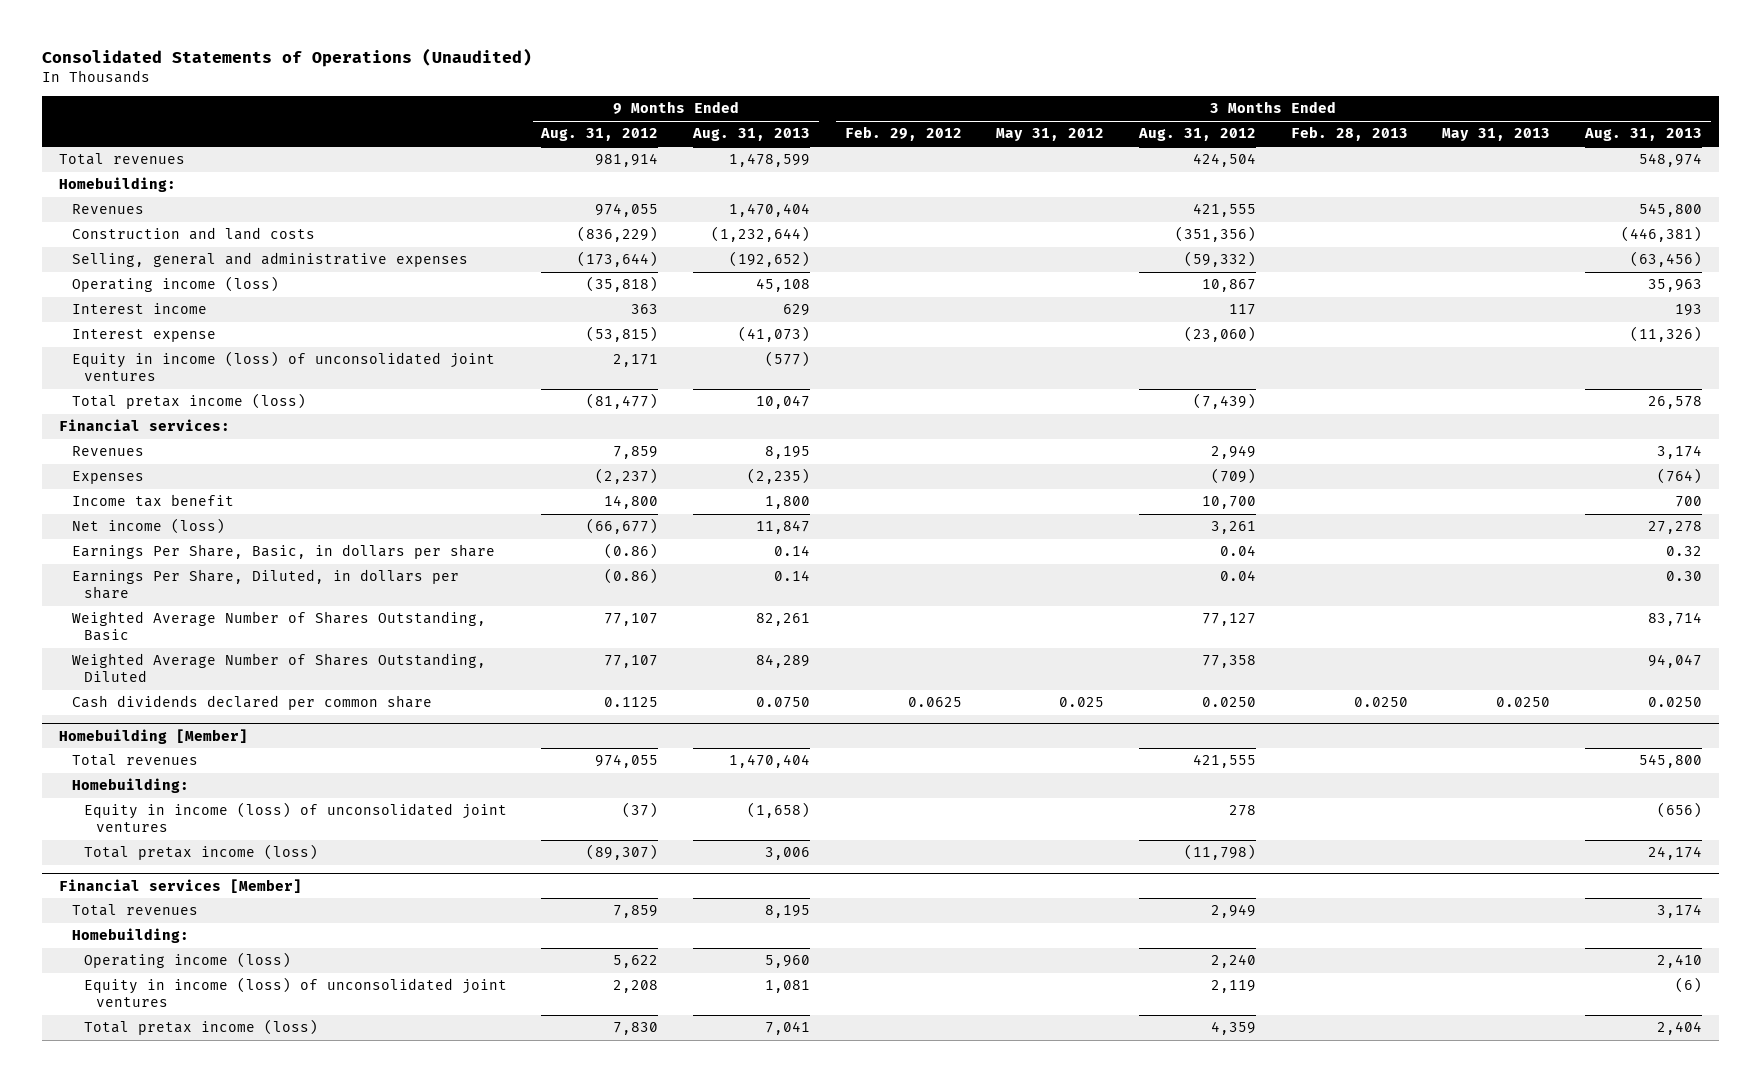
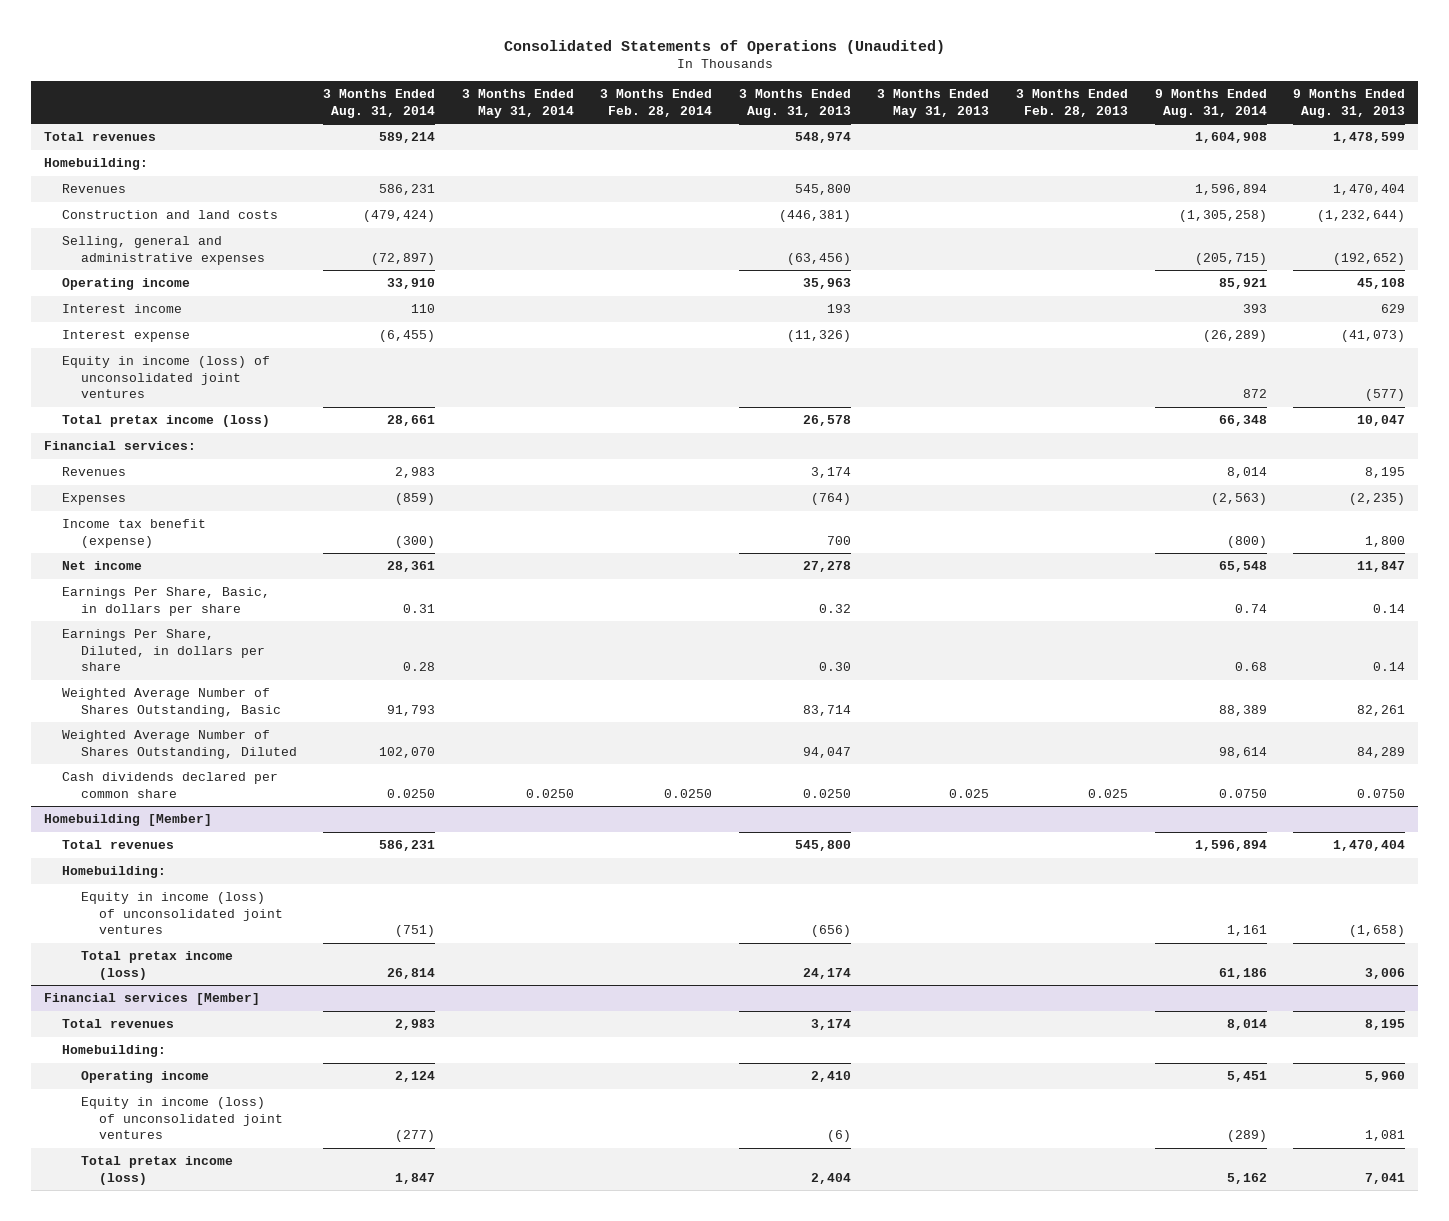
[540,128,659,142] Aug. 31, 2012 -> none
[844,126,962,142] Feb. 29, 2012 -> none
[996,128,1105,142] May 31, 2012 -> none
[1138,128,1257,142] Aug. 31, 2012 -> none
none -> [323,89,436,118] 3 Months Ended Aug. 31, 2014
none -> [461,89,574,118] 3 Months Ended May 31, 2014
none -> [600,89,713,117] 3 Months Ended Feb. 28, 2014
none -> [1154,89,1267,118] 9 Months Ended Aug. 31, 2014
[71,276,279,293] Operating income (loss) -> [62,278,191,291] Operating income
[71,494,234,508] Income tax benefit -> [62,519,207,548] Income tax benefit (expense)
[71,518,225,535] Net income (loss) -> [62,561,143,571] Net income
[1353,697,1408,708] 0.0250 -> [1087,788,1128,798] 0.025
[1496,697,1551,708] 0.0250 -> [949,788,990,798] 0.025
[83,952,291,969] Operating income (loss) -> [80,1071,209,1084] Operating income

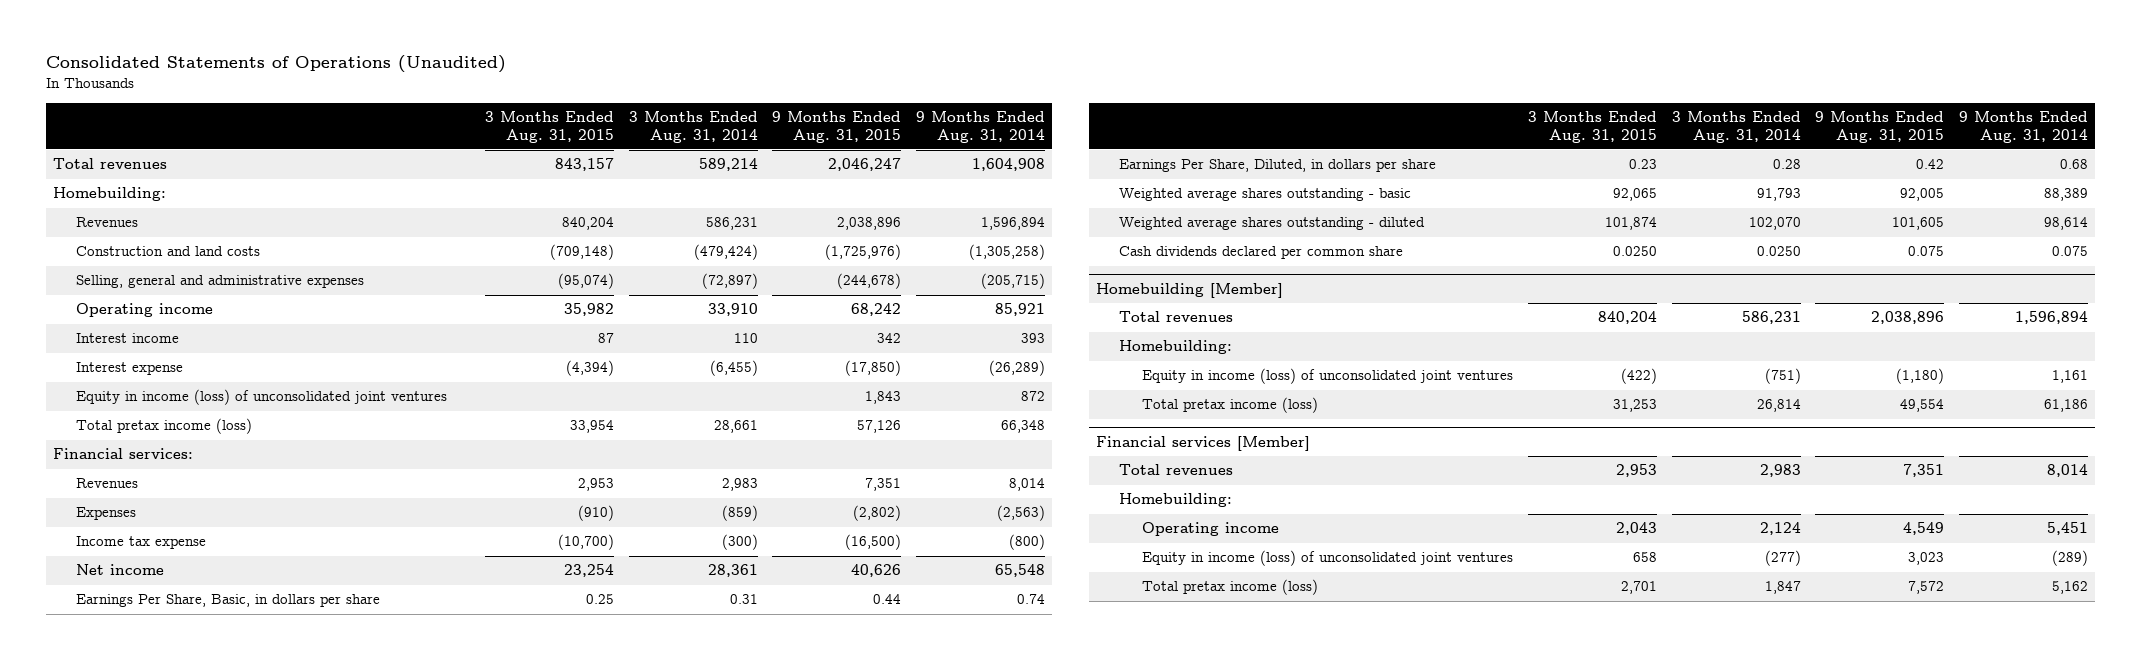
[461,89,574,118] 3 Months Ended May 31, 2014 -> none
[600,89,713,117] 3 Months Ended Feb. 28, 2014 -> none
[738,89,851,118] 3 Months Ended Aug. 31, 2013 -> none
[877,89,990,118] 3 Months Ended May 31, 2013 -> none
[1015,89,1128,117] 3 Months Ended Feb. 28, 2013 -> none
[1293,89,1406,118] 9 Months Ended Aug. 31, 2013 -> none
none -> [484,110,614,143] 3 Months Ended Aug. 31, 2015
none -> [772,110,902,143] 9 Months Ended Aug. 31, 2015
[62,519,207,548] Income tax benefit (expense) -> [76,536,207,550] Income tax expense
[62,688,281,717] Weighted Average Number of Shares Outstanding, Basic -> [1119,188,1412,202] Weighted average shares outstanding - basic
[62,730,297,759] Weighted Average Number of Shares Outstanding, Diluted -> [1119,217,1426,231] Weighted average shares outstanding - diluted
[1218,788,1267,798] 0.0750 -> [2052,246,2089,257] 0.075

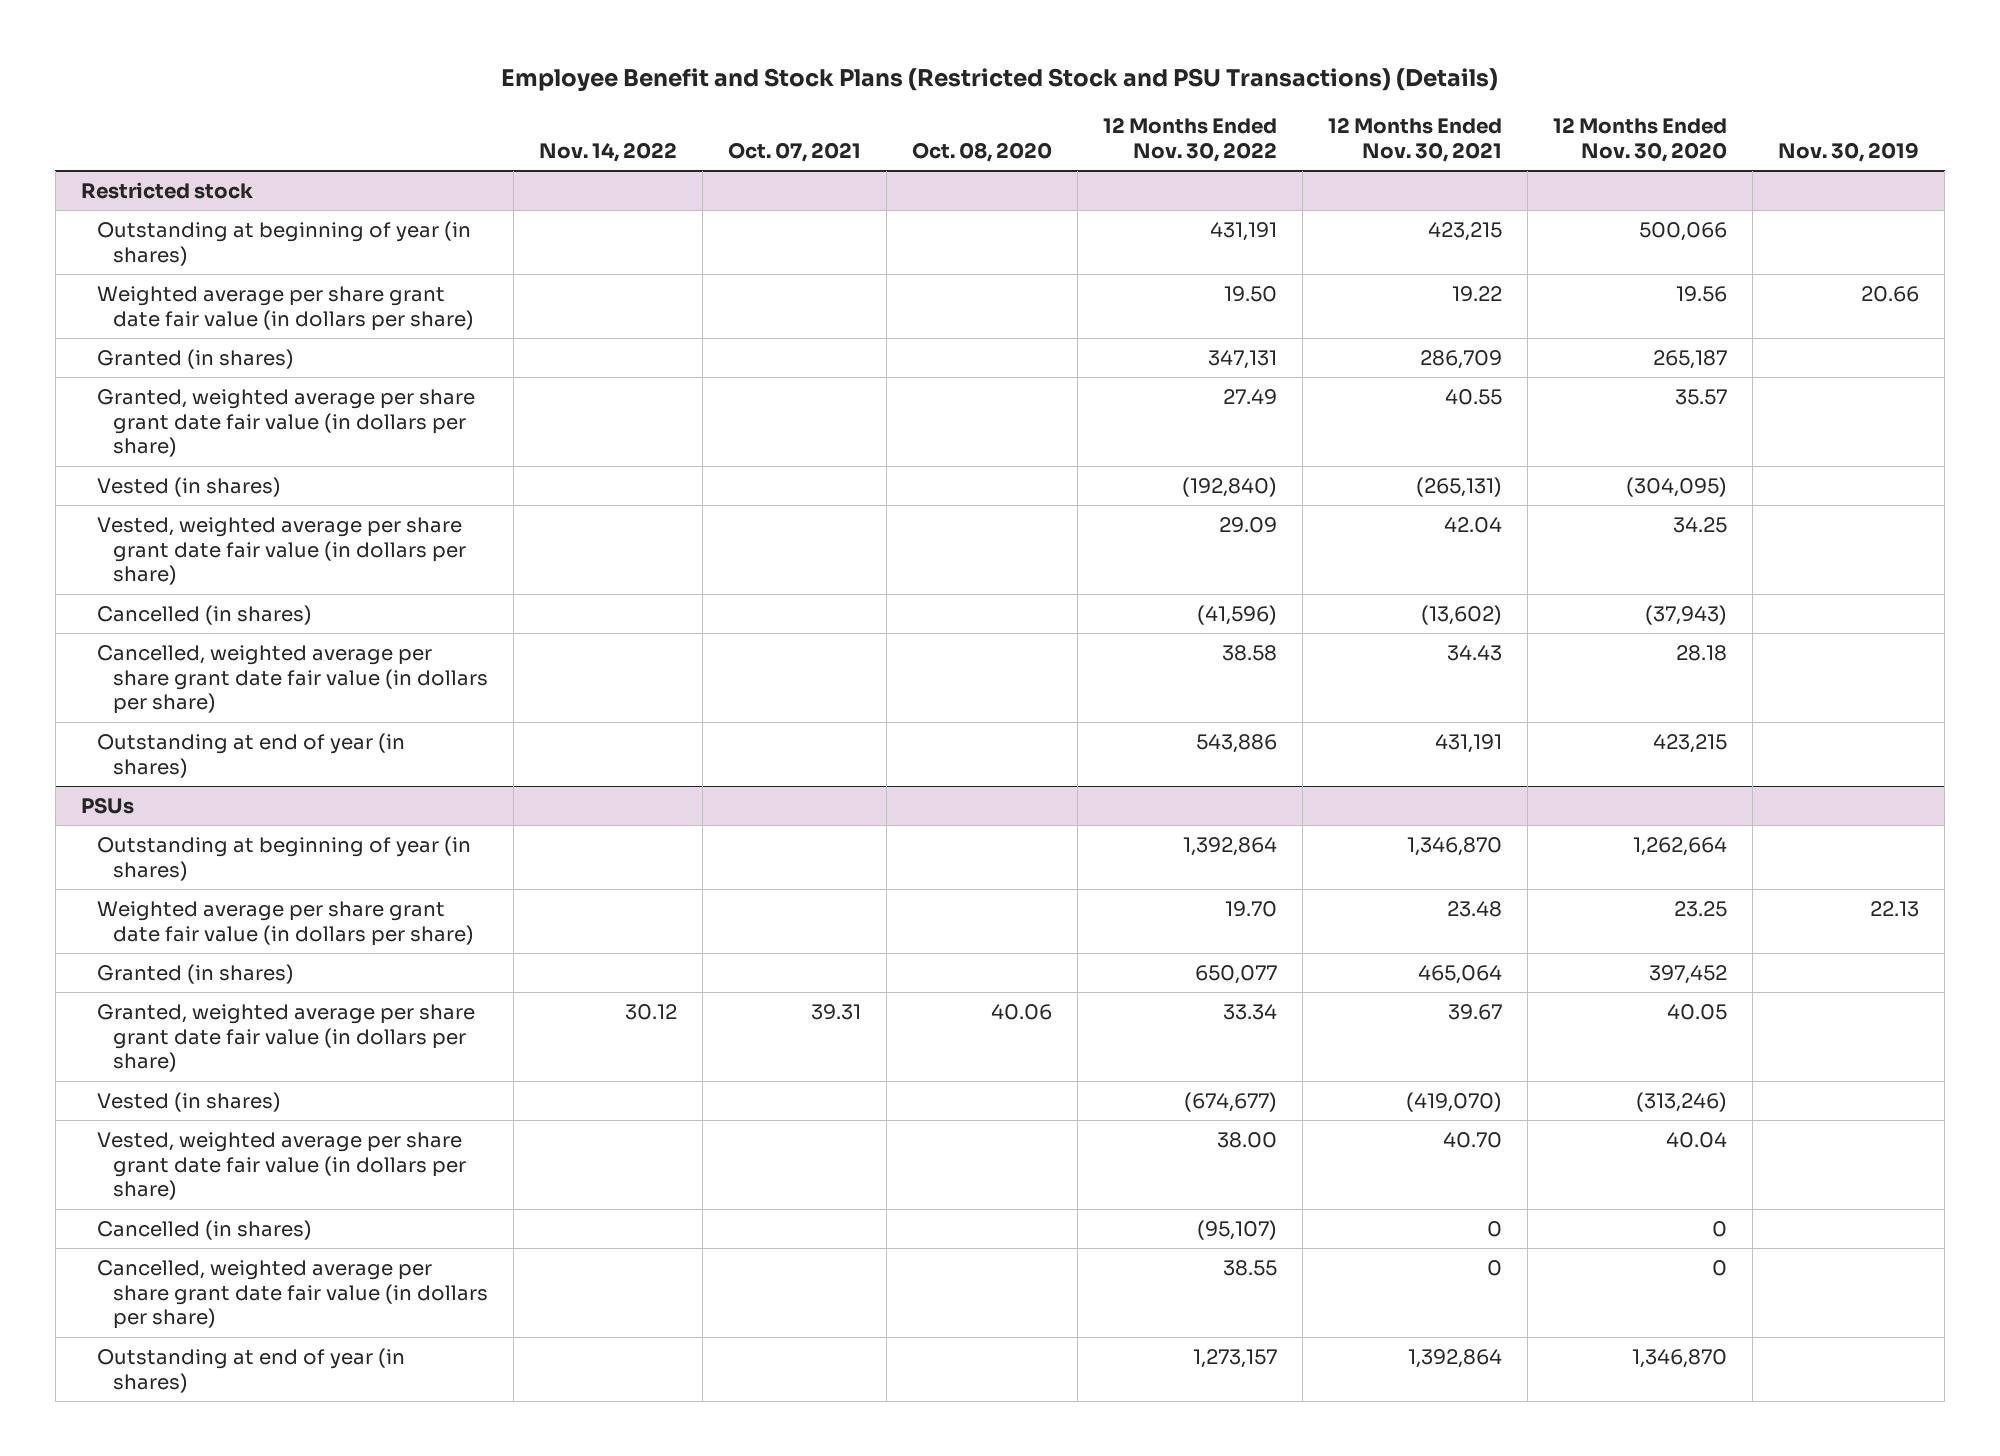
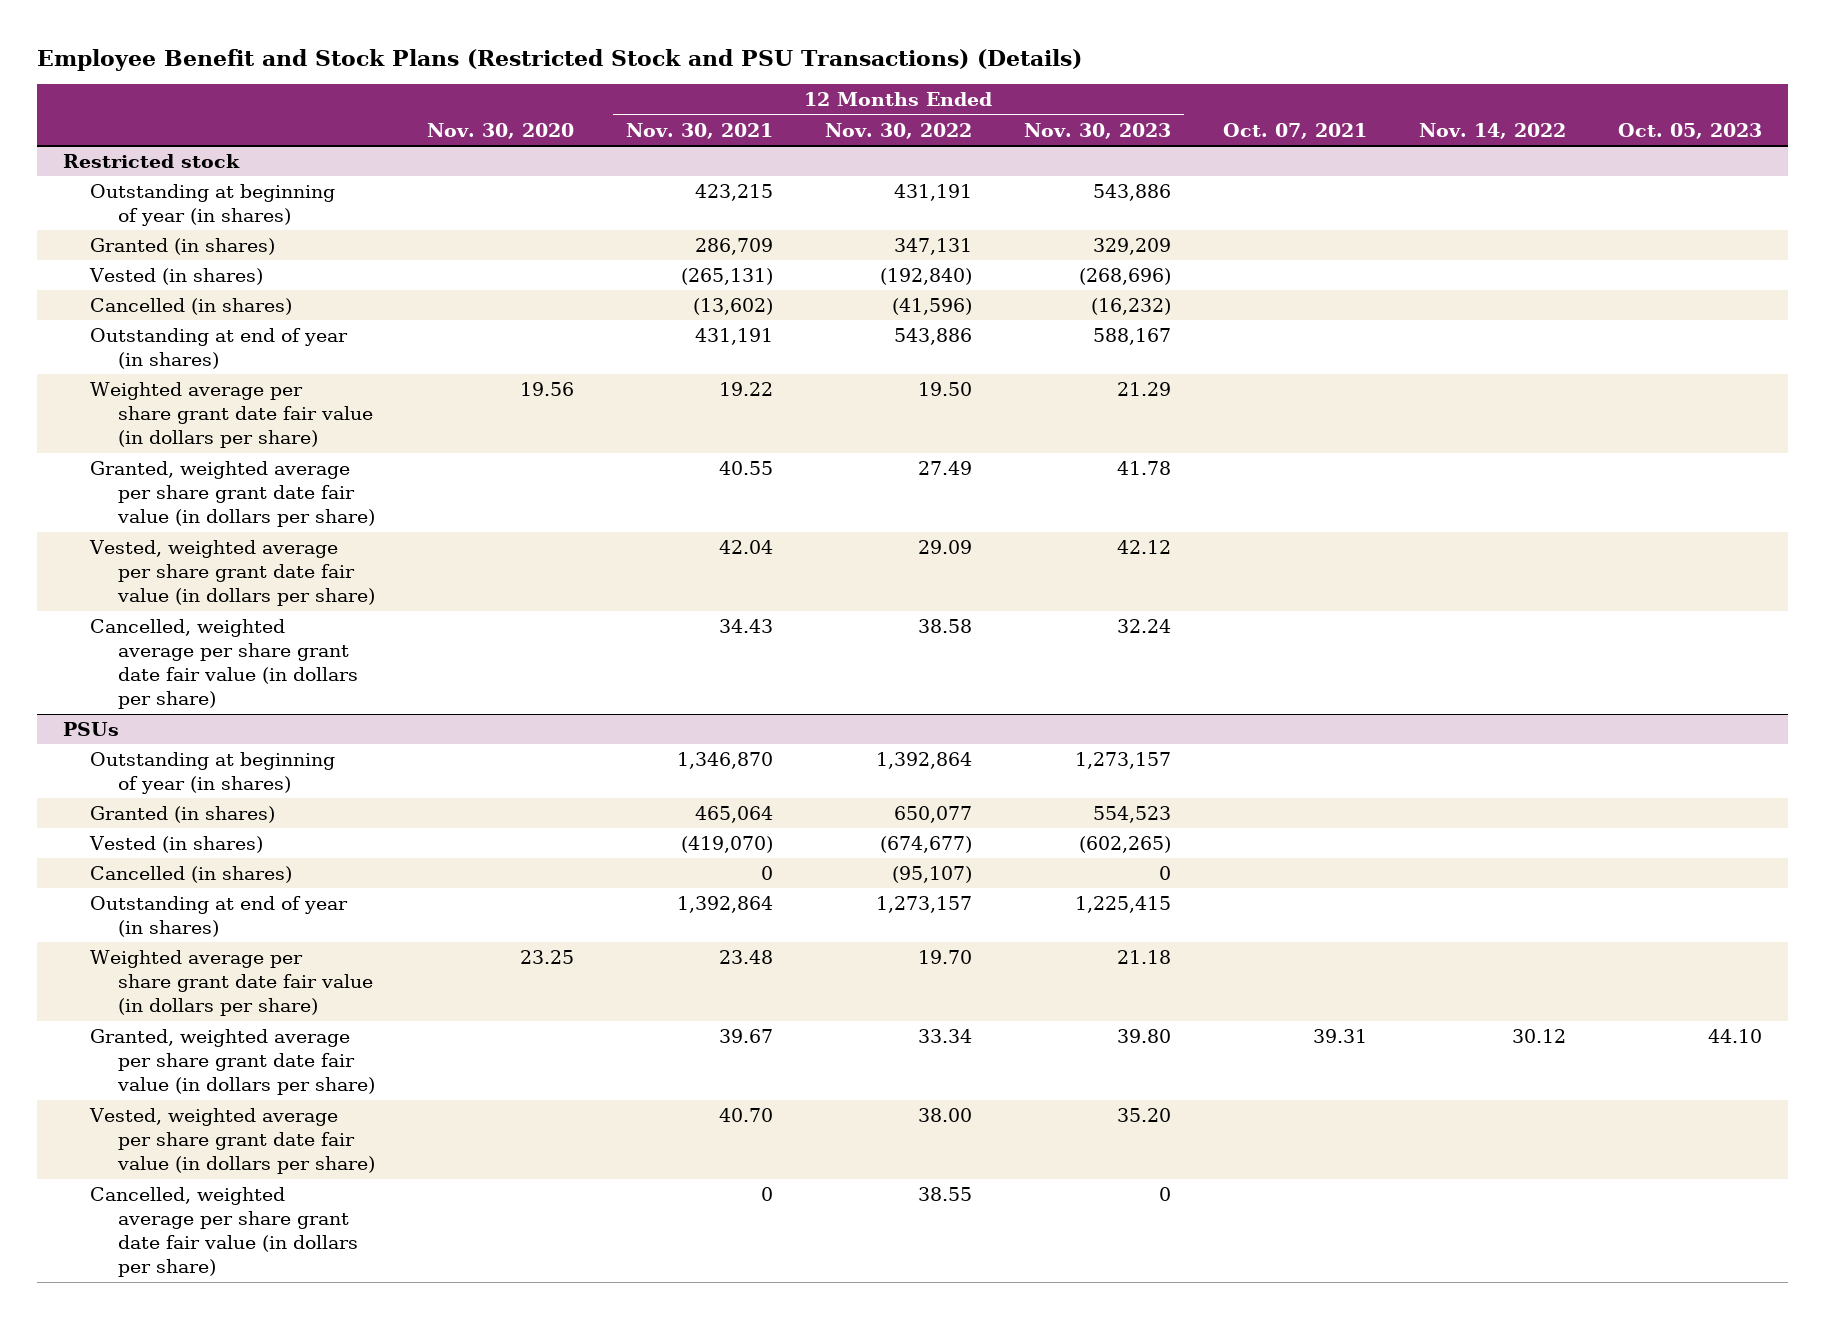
[912,141,1053,162] Oct. 08, 2020 -> none
[1553,117,1728,162] 12 Months Ended Nov. 30, 2020 -> none
[1778,141,1920,162] Nov. 30, 2019 -> none
none -> [426,122,574,139] Nov. 30, 2020
none -> [1024,122,1172,139] Nov. 30, 2023
none -> [1618,122,1763,139] Oct. 05, 2023
[96,285,475,331] Weighted average per share grant date fair value (in dollars per share) -> [90,381,373,449] Weighted average per share grant date fair value (in dollars per share)
[96,388,475,458] Granted, weighted average per share grant date fair value (in dollars per share) -> [90,460,375,528] Granted, weighted average per share grant date fair value (in dollars per share)
[96,516,467,586] Vested, weighted average per share grant date fair value (in dollars per share) -> [89,539,375,607] Vested, weighted average per share grant date fair value (in dollars per share)
[96,644,489,715] Cancelled, weighted average per share grant date fair value (in dollars per share) -> [90,618,358,710] Cancelled, weighted average per share grant date fair value (in dollars per share)
[96,900,475,946] Weighted average per share grant date fair value (in dollars per share) -> [90,949,373,1017] Weighted average per share grant date fair value (in dollars per share)
[96,1003,475,1073] Granted, weighted average per share grant date fair value (in dollars per share) -> [90,1028,375,1096] Granted, weighted average per share grant date fair value (in dollars per share)
[96,1131,467,1201] Vested, weighted average per share grant date fair value (in dollars per share) -> [89,1107,375,1175] Vested, weighted average per share grant date fair value (in dollars per share)
[96,1259,489,1330] Cancelled, weighted average per share grant date fair value (in dollars per share) -> [90,1186,358,1278] Cancelled, weighted average per share grant date fair value (in dollars per share)

